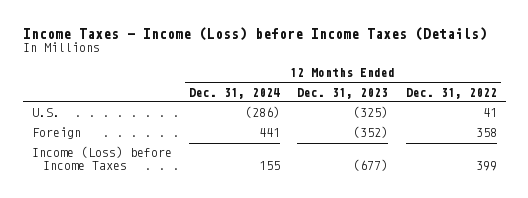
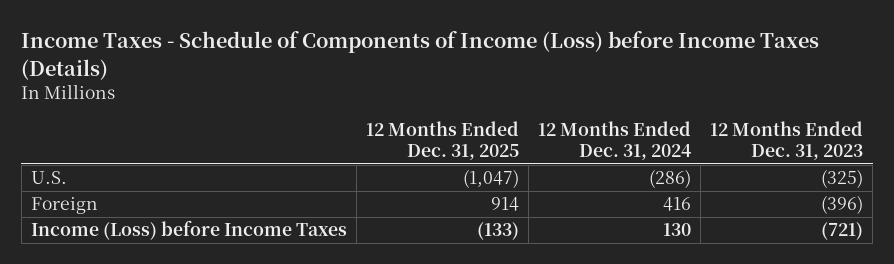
[22,26,487,41] Income Taxes - Income (Loss) before Income Taxes (Details) -> [21,31,820,80] Income Taxes - Schedule of Components of Income (Loss) before Income Taxes (Details)
[405,87,497,99] Dec. 31, 2022 -> none
none -> [365,121,519,161] 12 Months Ended Dec. 31, 2025
[258,128,280,138] 441 -> [662,197,691,212] 416
[353,126,389,139] (352) -> [820,195,863,215] (396)
[258,160,280,170] 155 -> [662,223,691,237] 130
[353,158,389,171] (677) -> [820,222,863,241] (721)

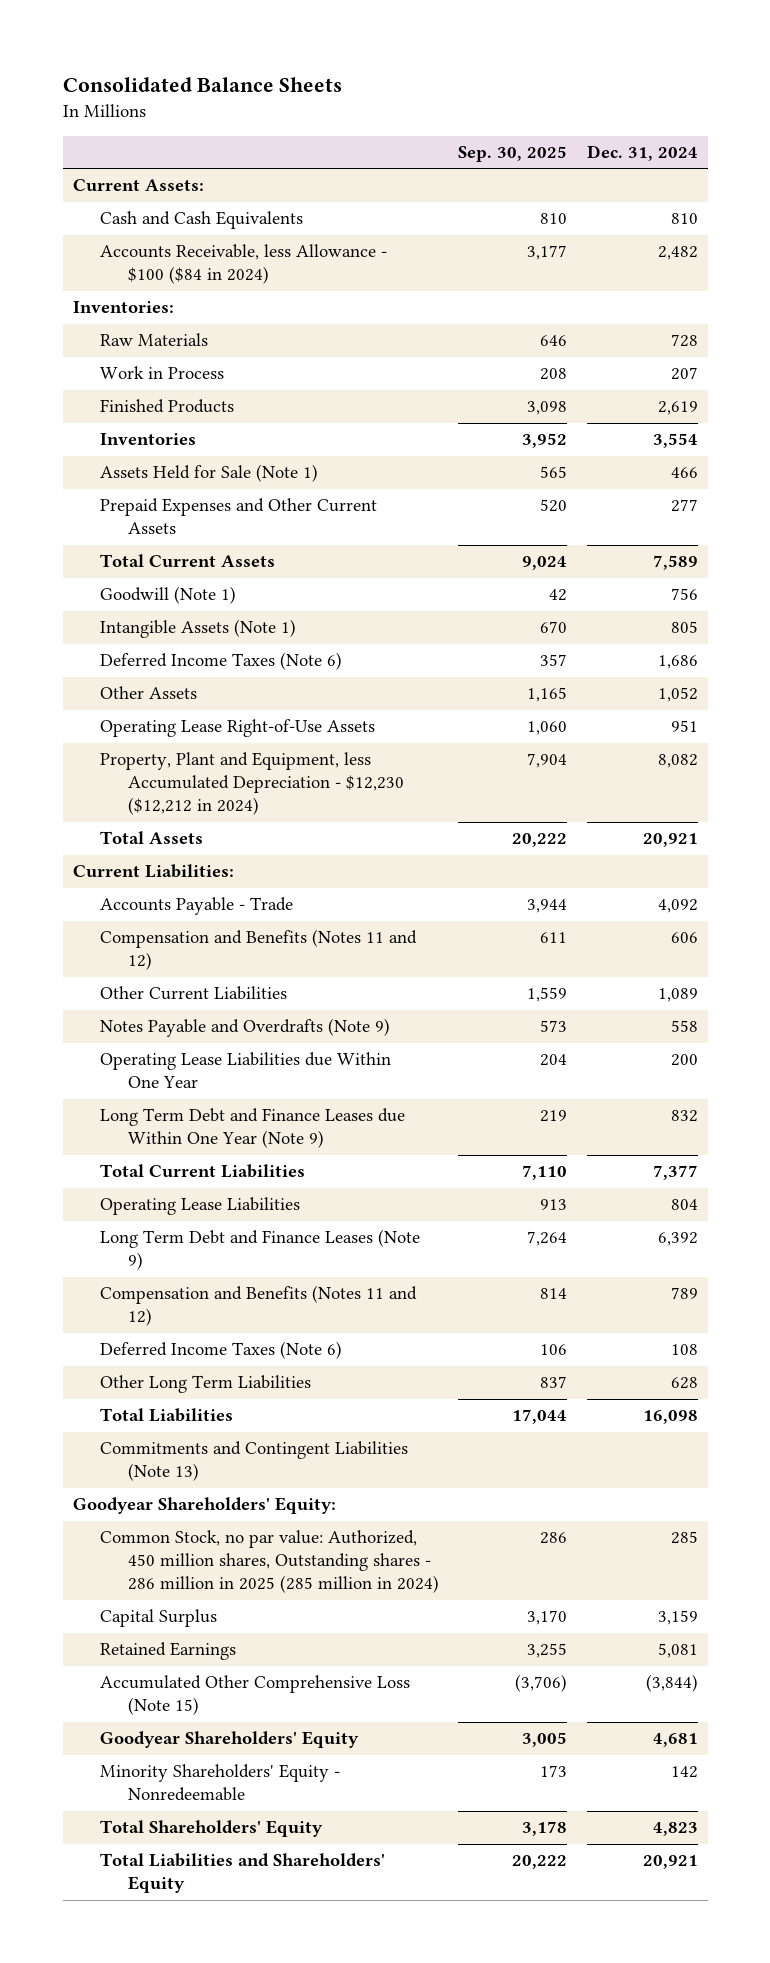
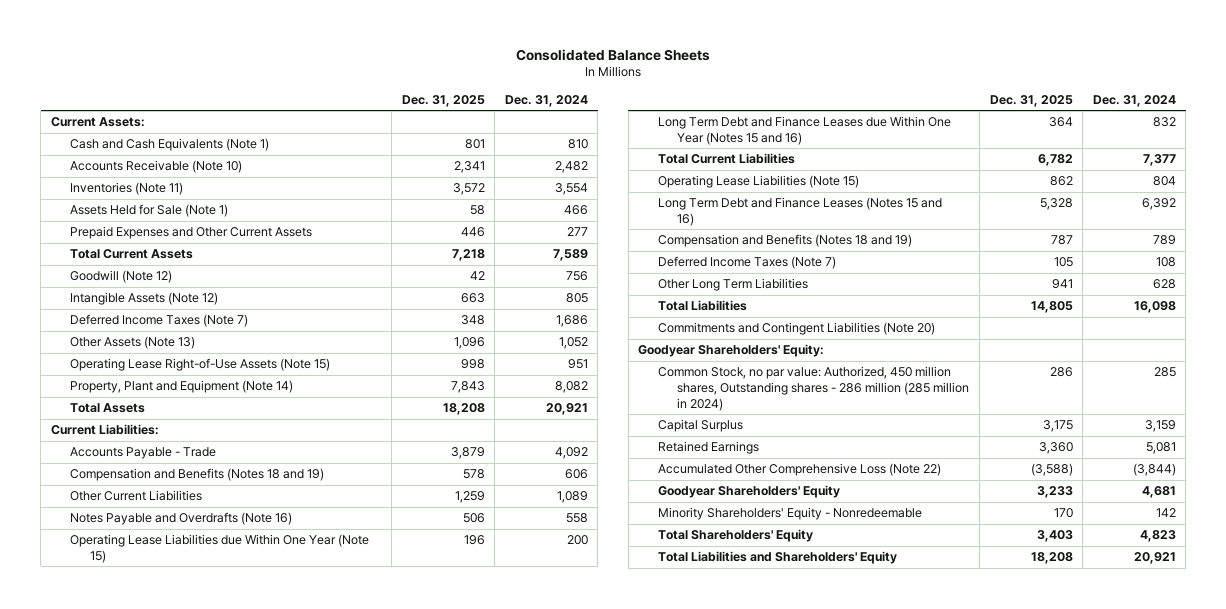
[458,146,568,163] Sep. 30, 2025 -> none
none -> [401,94,485,107] Dec. 31, 2025
[72,301,174,314] Inventories: -> none
[100,333,209,347] Raw Materials -> none
[100,366,225,380] Work in Process -> none
[100,399,235,414] Finished Products -> none
[100,211,304,230] Cash and Cash Equivalents -> [70,138,270,152] Cash and Cash Equivalents (Note 1)
[100,244,388,285] Accounts Receivable, less Allowance - $100 ($84 in 2024) -> [70,160,243,174] Accounts Receivable (Note 10)
[100,433,197,446] Inventories -> [70,182,184,196] Inventories (Note 11)
[100,586,237,605] Goodwill (Note 1) -> [70,270,173,284] Goodwill (Note 12)
[100,619,297,639] Intangible Assets (Note 1) -> [70,292,219,306] Intangible Assets (Note 12)
[100,652,343,671] Deferred Income Taxes (Note 6) -> [70,314,249,328] Deferred Income Taxes (Note 7)
[100,686,198,700] Other Assets -> [70,336,196,350] Other Assets (Note 13)
[100,719,376,738] Operating Lease Right-of-Use Assets -> [70,358,331,372] Operating Lease Right-of-Use Assets (Note 15)
[100,752,404,816] Property, Plant and Equipment, less Accumulated Depreciation - $12,230 ($12,212 in 2024) -> [70,380,294,394] Property, Plant and Equipment (Note 14)
[100,929,418,971] Compensation and Benefits (Notes 11 and 12) -> [70,468,325,482] Compensation and Benefits (Notes 18 and 19)
[100,1018,391,1038] Notes Payable and Overdrafts (Note 9) -> [70,512,293,526] Notes Payable and Overdrafts (Note 16)
[100,1052,392,1089] Operating Lease Liabilities due Within One Year -> [70,534,370,563] Operating Lease Liabilities due Within One Year (Note 15)
[100,1108,406,1149] Long Term Debt and Finance Leases due Within One Year (Note 9) -> [657,116,951,145] Long Term Debt and Finance Leases due Within One Year (Notes 15 and 16)
[100,1197,301,1216] Operating Lease Liabilities -> [657,175,859,189] Operating Lease Liabilities (Note 15)
[100,1229,421,1271] Long Term Debt and Finance Leases (Note 9) -> [657,197,942,226] Long Term Debt and Finance Leases (Notes 15 and 16)
[100,1285,418,1327] Compensation and Benefits (Notes 11 and 12) -> [657,234,912,248] Compensation and Benefits (Notes 18 and 19)
[100,1341,343,1360] Deferred Income Taxes (Note 6) -> [657,256,836,270] Deferred Income Taxes (Note 7)
[100,1441,409,1482] Commitments and Contingent Liabilities (Note 13) -> [657,322,935,336] Commitments and Contingent Liabilities (Note 20)
[100,1530,439,1594] Common Stock, no par value: Authorized, 450 million shares, Outstanding shares - 286 million in 2025 (285 million in 2024) -> [657,366,970,411] Common Stock, no par value: Authorized, 450 million shares, Outstanding shares - 286 million (285 million in 2024)
[100,1675,411,1716] Accumulated Other Comprehensive Loss (Note 15) -> [657,463,941,477] Accumulated Other Comprehensive Loss (Note 22)

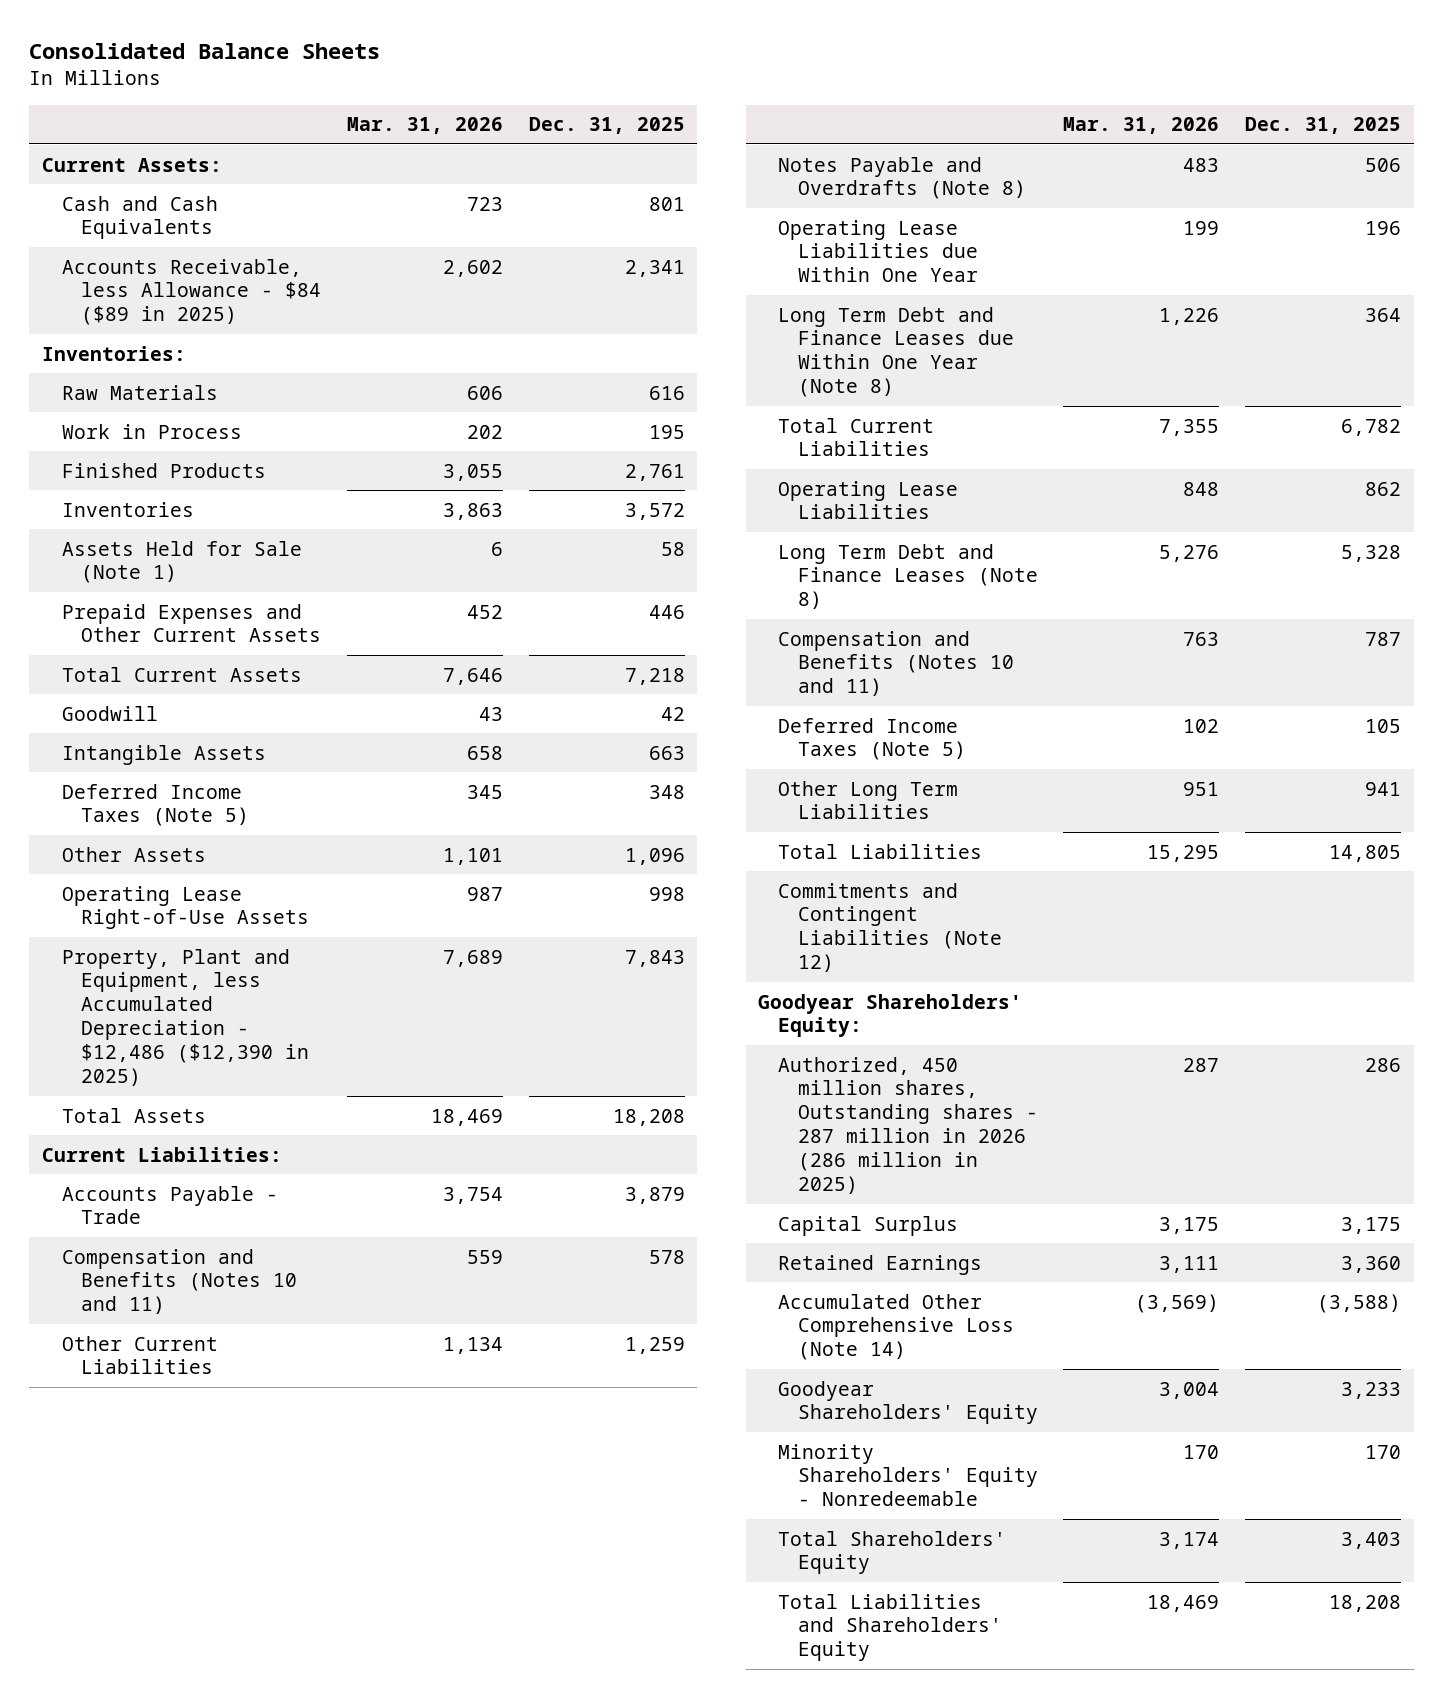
[504,94,588,107] Dec. 31, 2024 -> none
none -> [346,117,503,135] Mar. 31, 2026
[70,138,270,152] Cash and Cash Equivalents (Note 1) -> [61,195,218,240] Cash and Cash Equivalents
[70,160,243,174] Accounts Receivable (Note 10) -> [61,258,322,326] Accounts Receivable, less Allowance - $84 ($89 in 2025)
none -> [42,345,187,361] Inventories:
none -> [61,384,218,400] Raw Materials
none -> [61,423,242,439] Work in Process
none -> [61,462,266,478] Finished Products
[70,182,184,196] Inventories (Note 11) -> [61,501,194,517] Inventories
[70,270,173,284] Goodwill (Note 12) -> [61,705,158,721] Goodwill
[70,292,219,306] Intangible Assets (Note 12) -> [61,744,266,765] Intangible Assets
[70,314,249,328] Deferred Income Taxes (Note 7) -> [61,783,250,827] Deferred Income Taxes (Note 5)
[70,336,196,350] Other Assets (Note 13) -> [61,846,206,862] Other Assets
[70,358,331,372] Operating Lease Right-of-Use Assets (Note 15) -> [61,885,310,930] Operating Lease Right-of-Use Assets
[70,380,294,394] Property, Plant and Equipment (Note 14) -> [61,948,310,1086] Property, Plant and Equipment, less Accumulated Depreciation - $12,486 ($12,390 in 2025)
[70,468,325,482] Compensation and Benefits (Notes 18 and 19) -> [61,1248,298,1315] Compensation and Benefits (Notes 10 and 11)
[70,512,293,526] Notes Payable and Overdrafts (Note 16) -> [777,156,1026,200] Notes Payable and Overdrafts (Note 8)
[70,534,370,563] Operating Lease Liabilities due Within One Year (Note 15) -> [777,219,978,283] Operating Lease Liabilities due Within One Year
[657,116,951,145] Long Term Debt and Finance Leases due Within One Year (Notes 15 and 16) -> [777,306,1014,398] Long Term Debt and Finance Leases due Within One Year (Note 8)
[657,175,859,189] Operating Lease Liabilities (Note 15) -> [777,480,958,520] Operating Lease Liabilities
[657,197,942,226] Long Term Debt and Finance Leases (Notes 15 and 16) -> [777,543,1038,610] Long Term Debt and Finance Leases (Note 8)
[657,234,912,248] Compensation and Benefits (Notes 18 and 19) -> [777,630,1014,697] Compensation and Benefits (Notes 10 and 11)
[657,256,836,270] Deferred Income Taxes (Note 7) -> [777,717,966,761] Deferred Income Taxes (Note 5)
[657,322,935,336] Commitments and Contingent Liabilities (Note 20) -> [777,882,1002,973] Commitments and Contingent Liabilities (Note 12)
[657,366,970,411] Common Stock, no par value: Authorized, 450 million shares, Outstanding shares - 286 million (285 million in 2024) -> [777,1056,1038,1194] Authorized, 450 million shares, Outstanding shares - 287 million in 2026 (286 million in 2025)
[657,463,941,477] Accumulated Other Comprehensive Loss (Note 22) -> [777,1293,1014,1361] Accumulated Other Comprehensive Loss (Note 14)

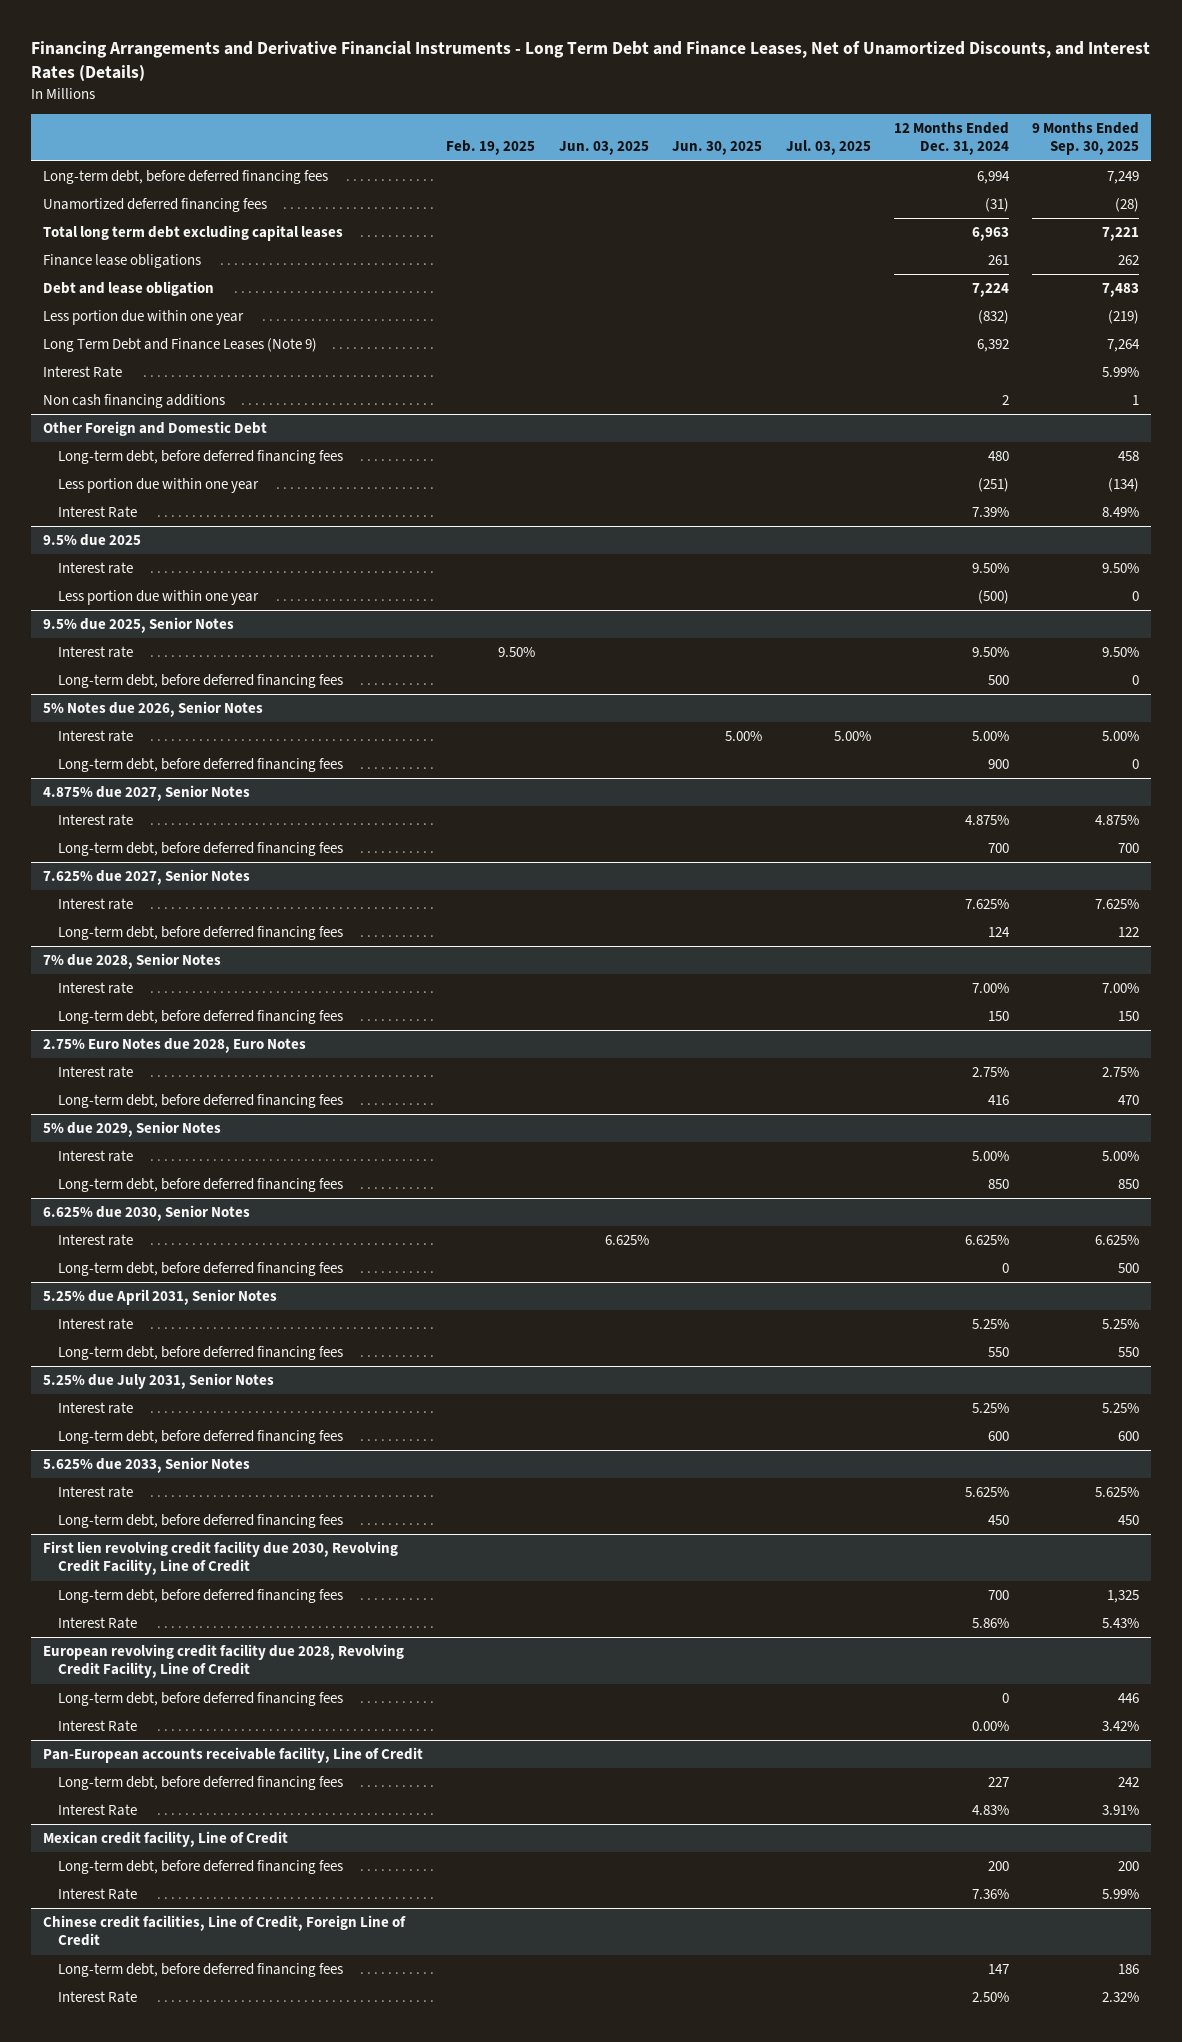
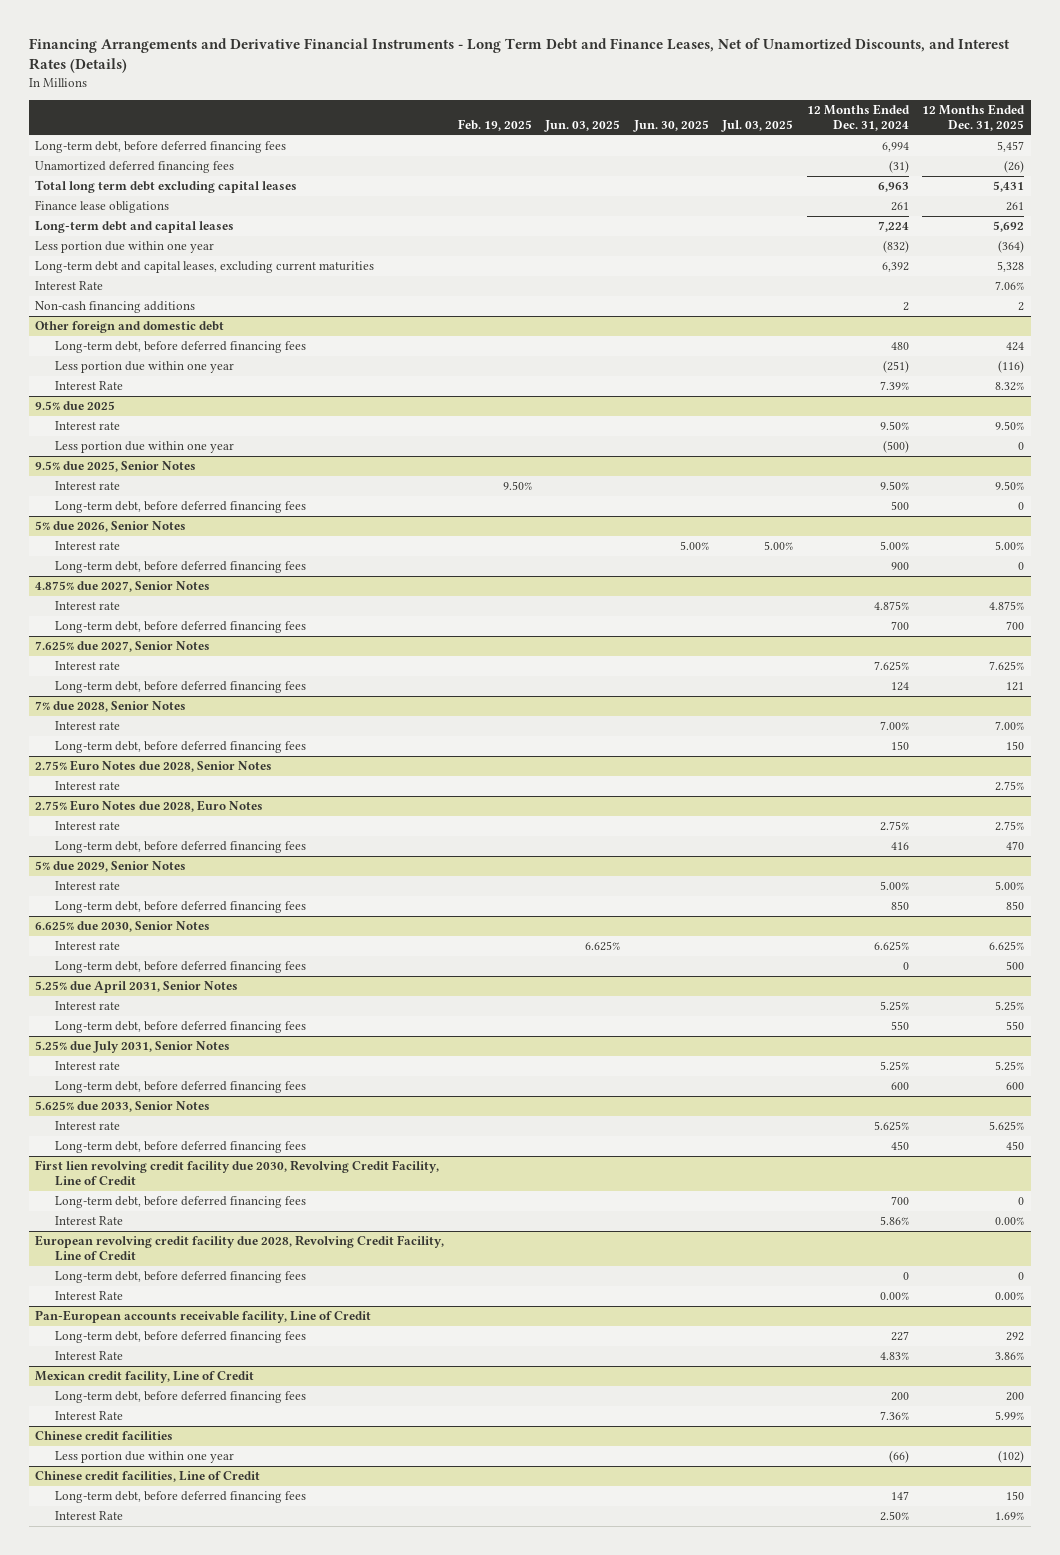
[1032,122,1140,156] 9 Months Ended Sep. 30, 2025 -> none
none -> [922,103,1026,131] 12 Months Ended Dec. 31, 2025
[42,281,214,297] Debt and lease obligation -> [35,221,235,234] Long-term debt and capital leases
[42,338,317,353] Long Term Debt and Finance Leases (Note 9) -> [35,261,375,274] Long-term debt and capital leases, excluding current maturities
[42,394,225,409] Non cash financing additions -> [35,301,196,314] Non-cash financing additions
[42,421,267,437] Other Foreign and Domestic Debt -> [35,321,225,334] Other foreign and domestic debt
[42,701,263,718] 5% Notes due 2026, Senior Notes -> [35,521,187,533] 5% due 2026, Senior Notes
none -> [35,760,273,773] 2.75% Euro Notes due 2028, Senior Notes
none -> [55,781,121,791] Interest rate
none -> [35,1431,174,1441] Chinese credit facilities
none -> [55,1451,235,1464] Less portion due within one year
[42,1915,406,1947] Chinese credit facilities, Line of Credit, Foreign Line of Credit -> [35,1471,261,1483] Chinese credit facilities, Line of Credit

